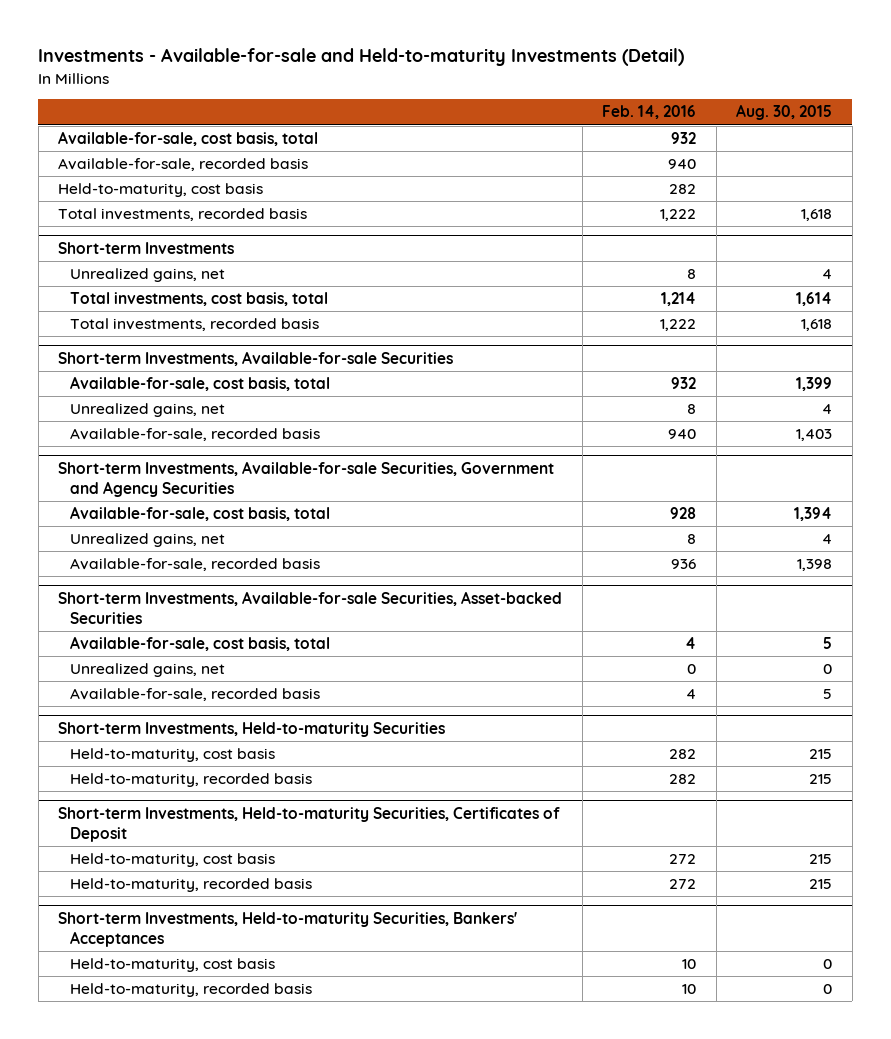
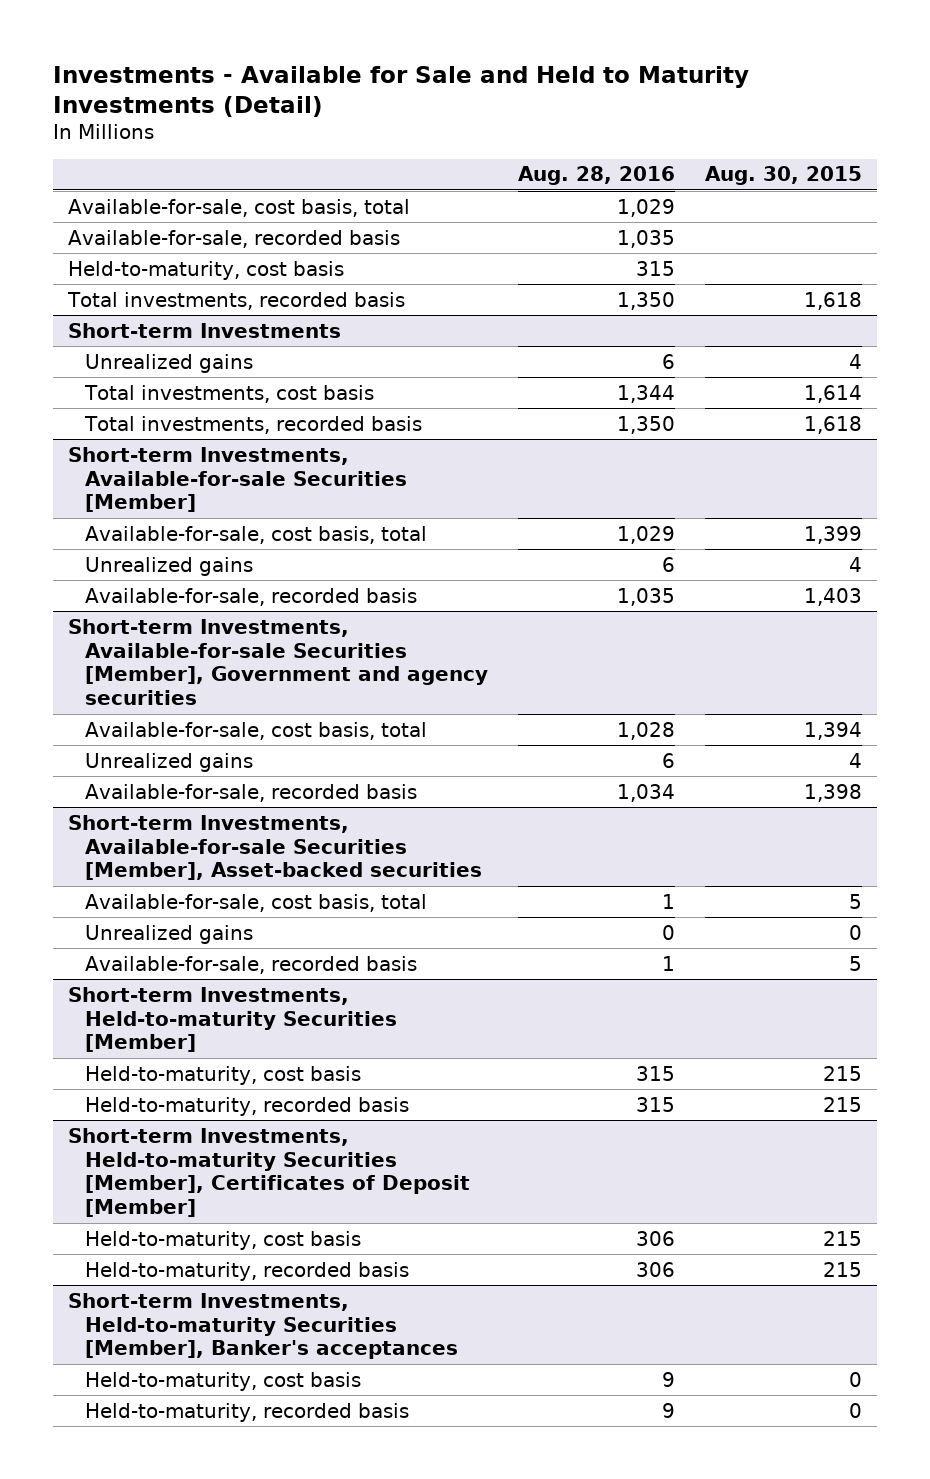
[38,48,685,67] Investments - Available-for-sale and Held-to-maturity Investments (Detail) -> [52,66,749,118] Investments - Available for Sale and Held to Maturity Investments (Detail)
[602,105,697,120] Feb. 14, 2016 -> none
none -> [517,166,675,186] Aug. 28, 2016
[70,268,226,283] Unrealized gains, net -> [84,353,253,373] Unrealized gains
[70,292,329,307] Total investments, cost basis, total -> [83,384,374,403] Total investments, cost basis
[58,351,454,367] Short-term Investments, Available-for-sale Securities -> [68,446,407,513] Short-term Investments, Available-for-sale Securities [Member]
[70,403,226,418] Unrealized gains, net -> [84,556,253,576] Unrealized gains
[58,461,555,497] Short-term Investments, Available-for-sale Securities, Government and Agency Securities -> [68,618,488,706] Short-term Investments, Available-for-sale Securities [Member], Government and agency securities
[70,533,226,548] Unrealized gains, net -> [84,752,253,772] Unrealized gains
[58,591,563,624] Short-term Investments, Available-for-sale Securities, Asset-backed Securities -> [68,814,482,881] Short-term Investments, Available-for-sale Securities [Member], Asset-backed securities
[70,663,226,678] Unrealized gains, net -> [84,924,253,944] Unrealized gains
[58,722,446,738] Short-term Investments, Held-to-maturity Securities -> [68,986,397,1053] Short-term Investments, Held-to-maturity Securities [Member]
[58,807,561,842] Short-term Investments, Held-to-maturity Securities, Certificates of Deposit -> [68,1127,470,1218] Short-term Investments, Held-to-maturity Securities [Member], Certificates of Deposit [Member]
[58,912,518,947] Short-term Investments, Held-to-maturity Securities, Bankers' Acceptances -> [68,1292,458,1360] Short-term Investments, Held-to-maturity Securities [Member], Banker's acceptances

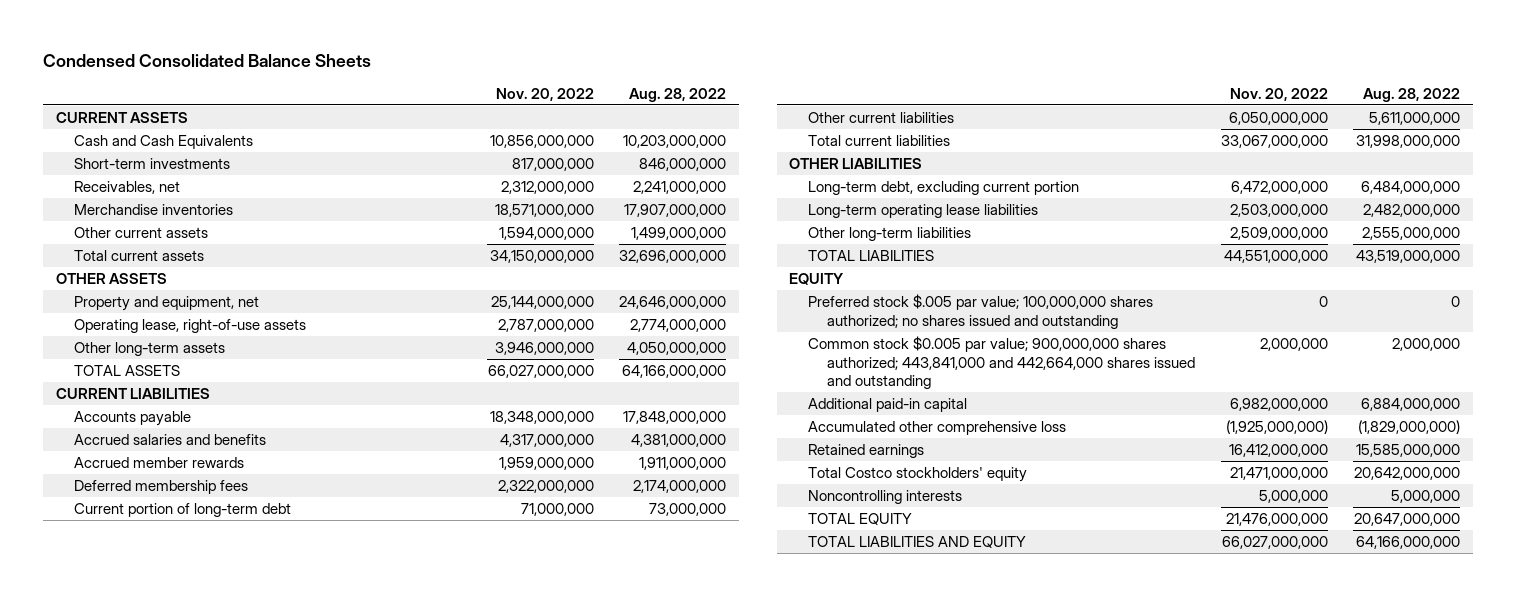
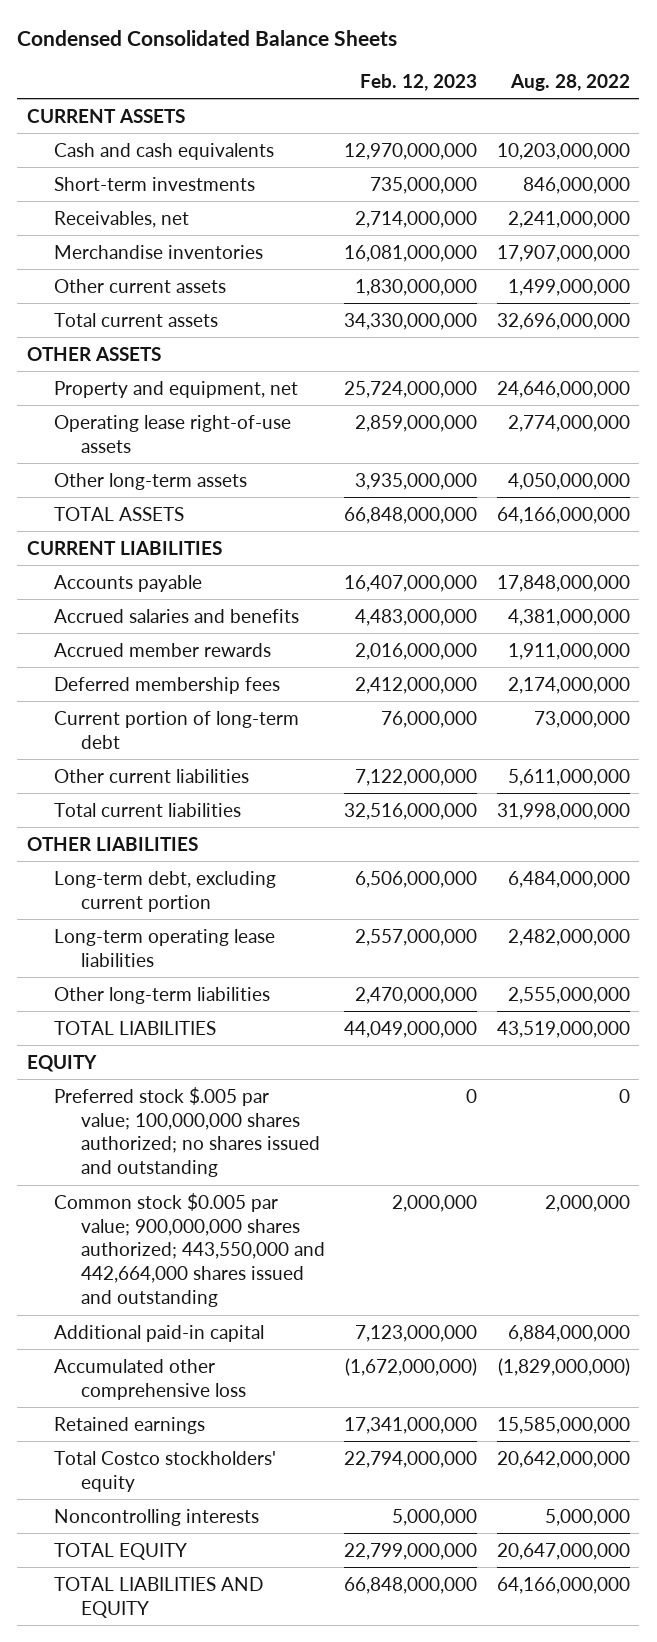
[495,87,594,101] Nov. 20, 2022 -> none
none -> [360,73,478,91] Feb. 12, 2023
[74,135,254,150] Cash and Cash Equivalents -> [53,142,274,160] Cash and cash equivalents
[74,319,307,334] Operating lease, right-of-use assets -> [53,414,291,453] Operating lease right-of-use assets
[808,336,1196,389] Common stock $0.005 par value; 900,000,000 shares authorized; 443,841,000 and 442,664,000 shares issued and outstanding -> [53,1192,325,1308] Common stock $0.005 par value; 900,000,000 shares authorized; 443,550,000 and 442,664,000 shares issued and outstanding

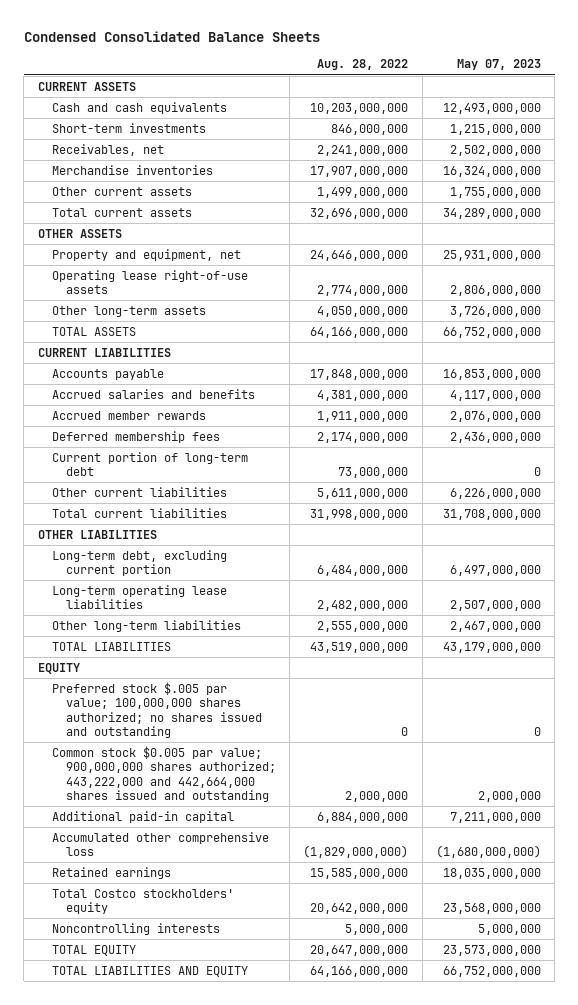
[360,73,478,91] Feb. 12, 2023 -> none
none -> [456,59,541,71] May 07, 2023
[53,1192,325,1308] Common stock $0.005 par value; 900,000,000 shares authorized; 443,550,000 and 442,664,000 shares issued and outstanding -> [51,745,276,802] Common stock $0.005 par value; 900,000,000 shares authorized; 443,222,000 and 442,664,000 shares issued and outstanding

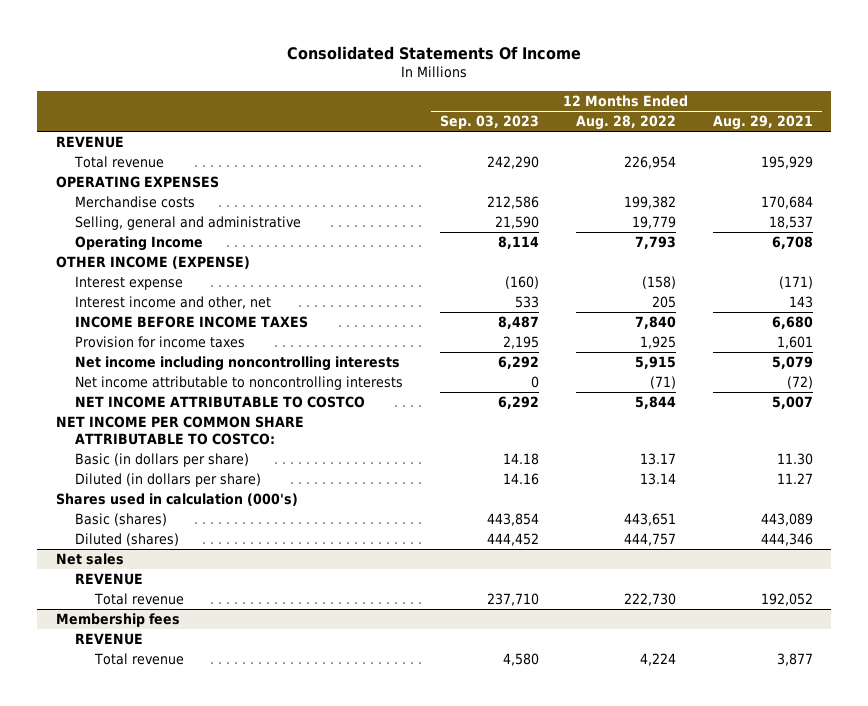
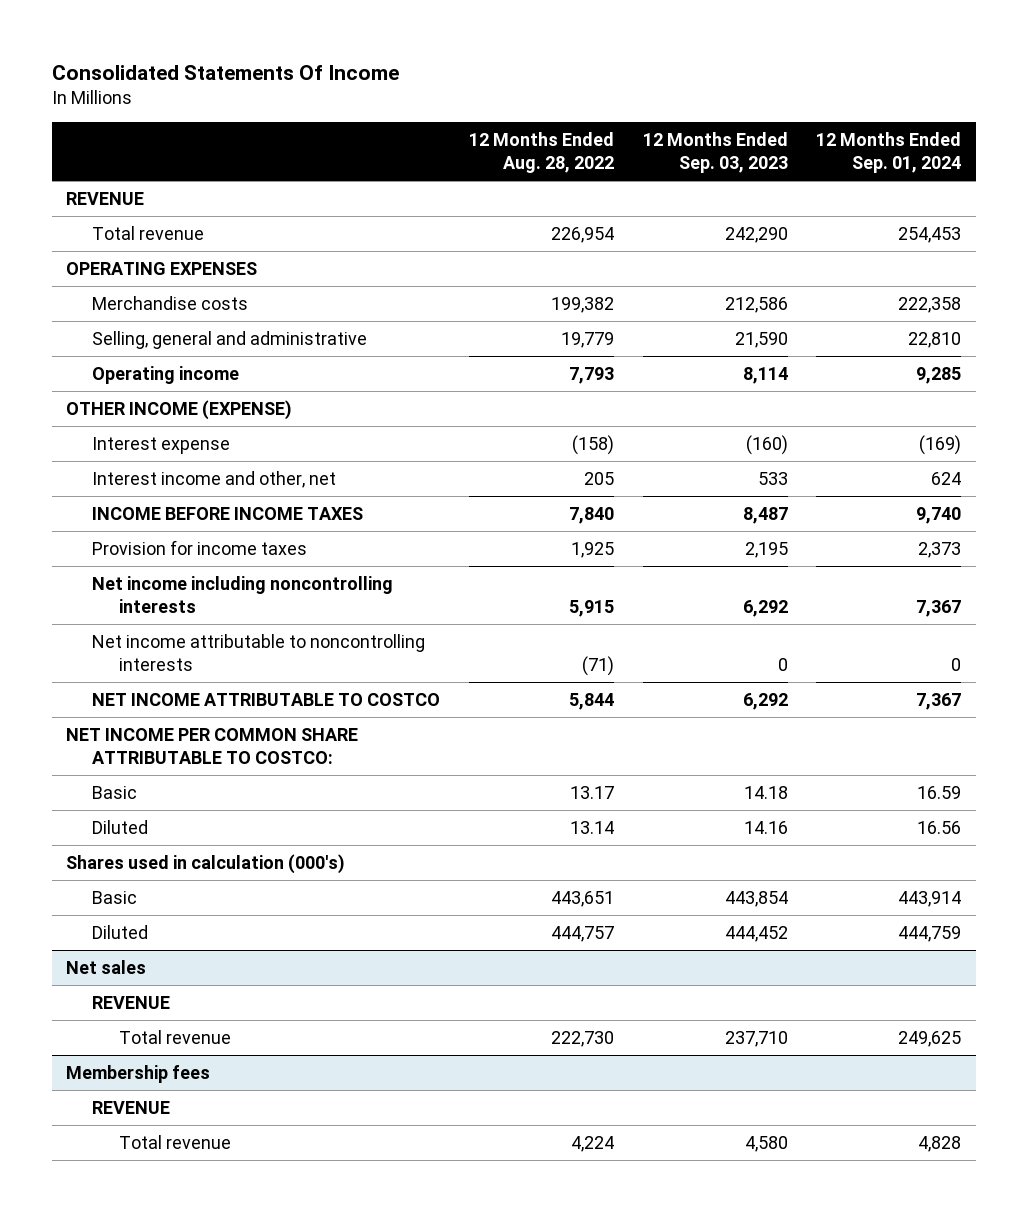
[712,115,813,131] Aug. 29, 2021 -> none
none -> [816,132,962,174] 12 Months Ended Sep. 01, 2024
[75,236,204,252] Operating Income -> [92,365,240,384] Operating income
[75,453,250,468] Basic (in dollars per share) -> [92,785,138,799] Basic
[75,473,262,488] Diluted (in dollars per share) -> [92,819,149,834] Diluted
[75,513,168,527] Basic (shares) -> [92,890,138,904] Basic
[75,533,180,547] Diluted (shares) -> [92,924,149,939] Diluted

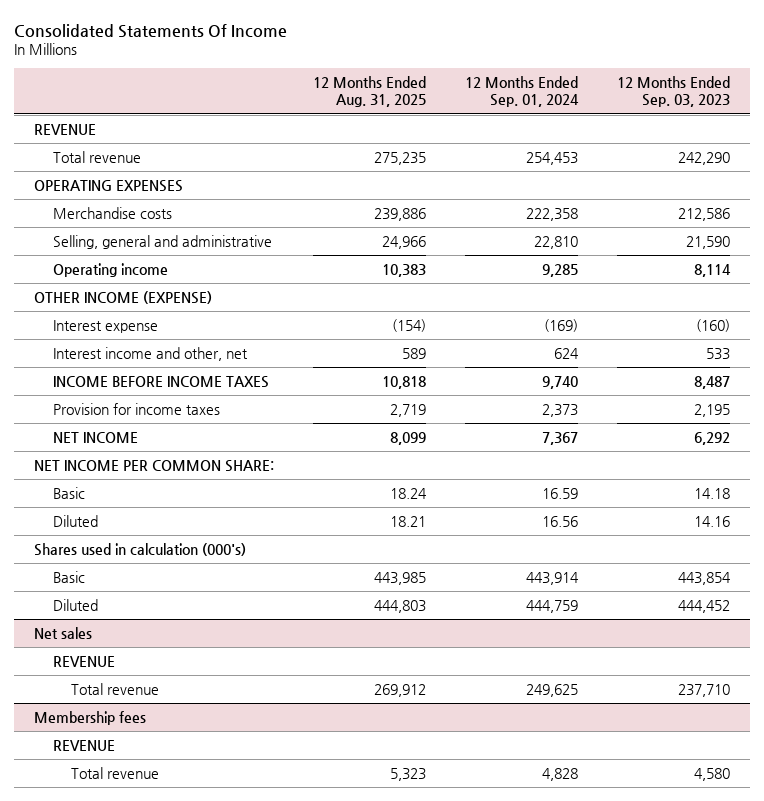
[469,132,615,174] 12 Months Ended Aug. 28, 2022 -> none
none -> [313,76,427,108] 12 Months Ended Aug. 31, 2025
[92,575,394,613] Net income including noncontrolling interests -> none
[92,633,426,671] Net income attributable to noncontrolling interests -> none
[92,692,441,706] NET INCOME ATTRIBUTABLE TO COSTCO -> [52,431,138,443] NET INCOME
[66,727,359,764] NET INCOME PER COMMON SHARE ATTRIBUTABLE TO COSTCO: -> [33,459,274,472] NET INCOME PER COMMON SHARE:

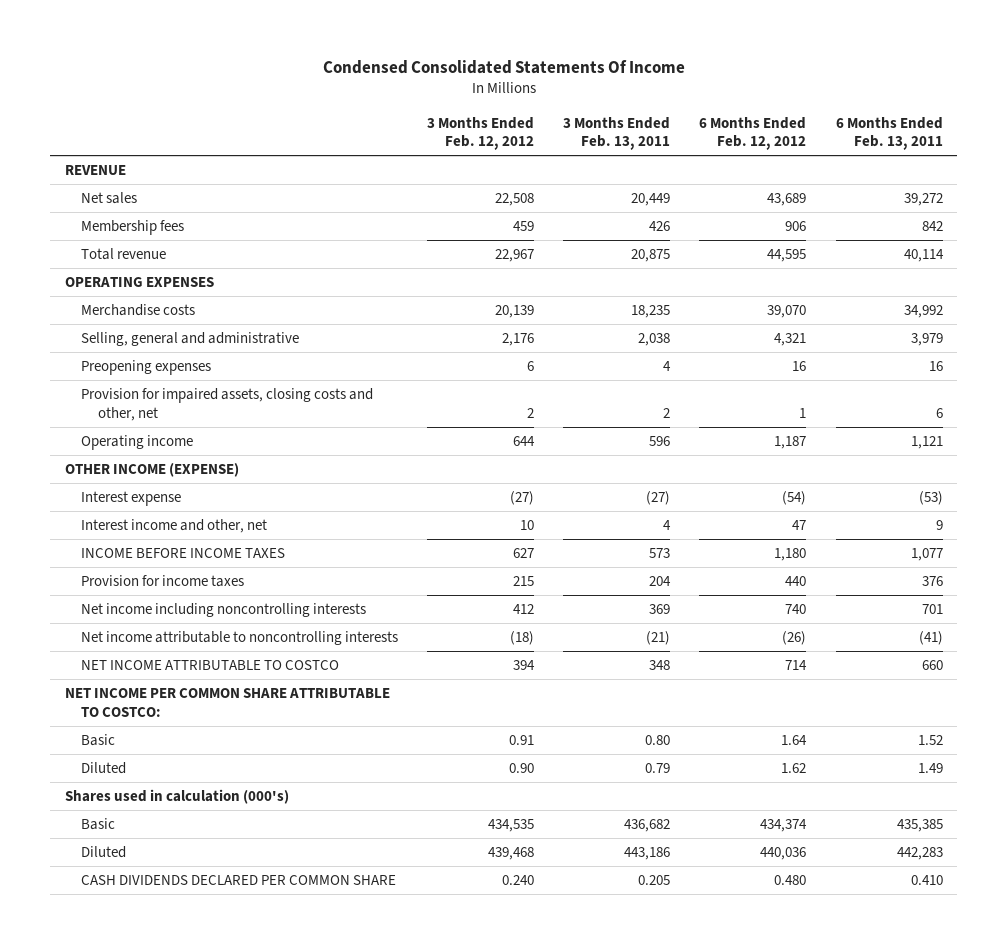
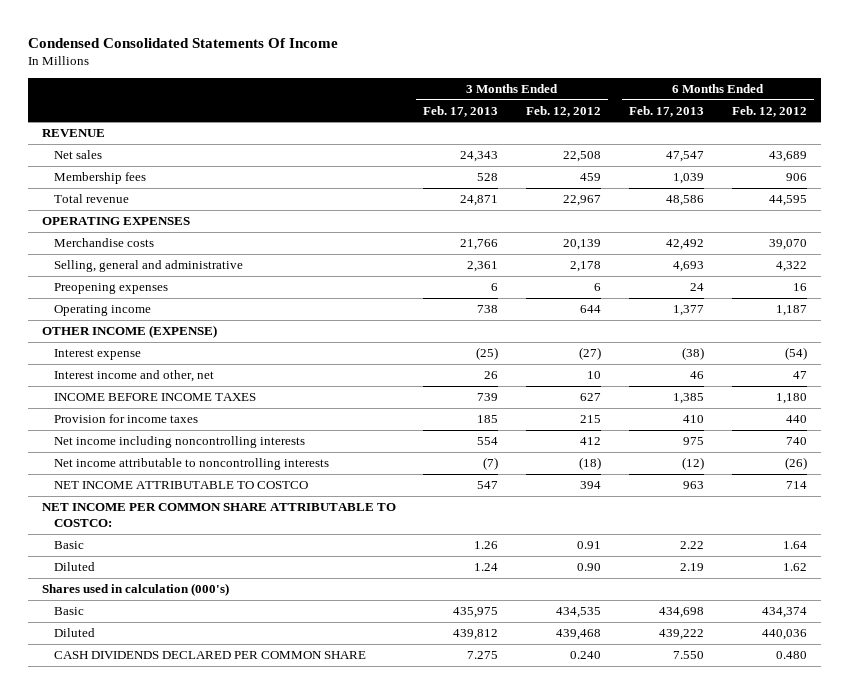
[563,116,671,150] 3 Months Ended Feb. 13, 2011 -> none
[835,116,943,150] 6 Months Ended Feb. 13, 2011 -> none
none -> [423,105,499,117] Feb. 17, 2013
none -> [629,105,705,117] Feb. 17, 2013
[502,333,535,347] 2,176 -> [570,261,602,273] 2,178
[774,333,807,347] 4,321 -> [776,261,808,273] 4,322
[81,388,374,421] Provision for impaired assets, closing costs and other, net -> none

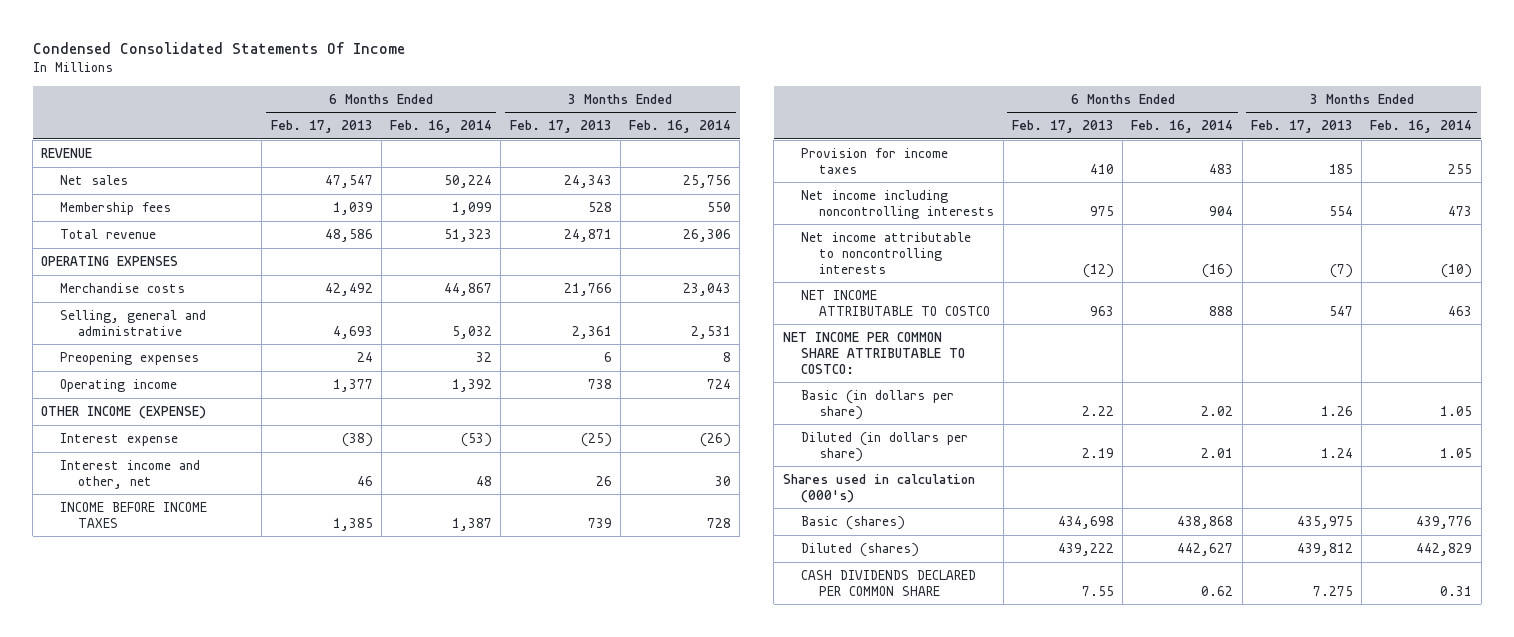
[526,105,602,117] Feb. 12, 2012 -> none
[732,105,808,117] Feb. 12, 2012 -> none
none -> [390,120,493,134] Feb. 16, 2014
none -> [629,120,732,134] Feb. 16, 2014
[54,541,85,550] Basic -> [800,389,954,420] Basic (in dollars per share)
[54,562,96,572] Diluted -> [800,431,968,462] Diluted (in dollars per share)
[54,607,85,616] Basic -> [800,515,905,530] Basic (shares)
[54,628,96,638] Diluted -> [800,542,919,557] Diluted (shares)
[673,651,705,660] 7.550 -> [1081,585,1114,596] 7.55

